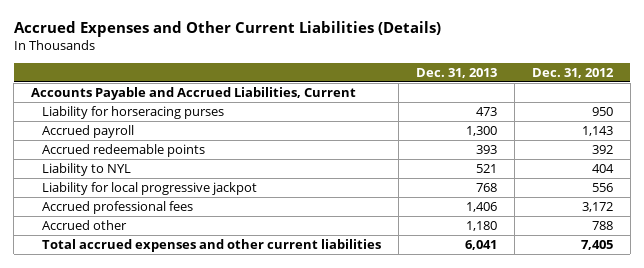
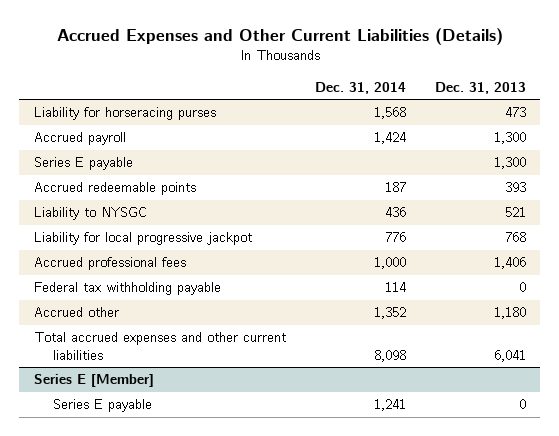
[531,67,614,78] Dec. 31, 2012 -> none
none -> [314,81,406,94] Dec. 31, 2014
[31,86,357,100] Accounts Payable and Accrued Liabilities, Current -> none
none -> [33,157,133,171] Series E payable
[42,162,132,176] Liability to NYL -> [33,207,147,221] Liability to NYSGC
none -> [33,282,221,296] Federal tax withholding payable
none -> [33,374,154,388] Series E [Member]
none -> [52,399,152,413] Series E payable

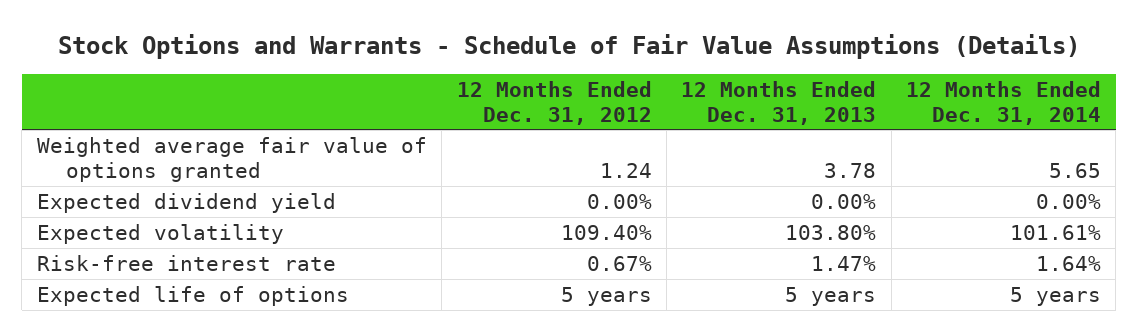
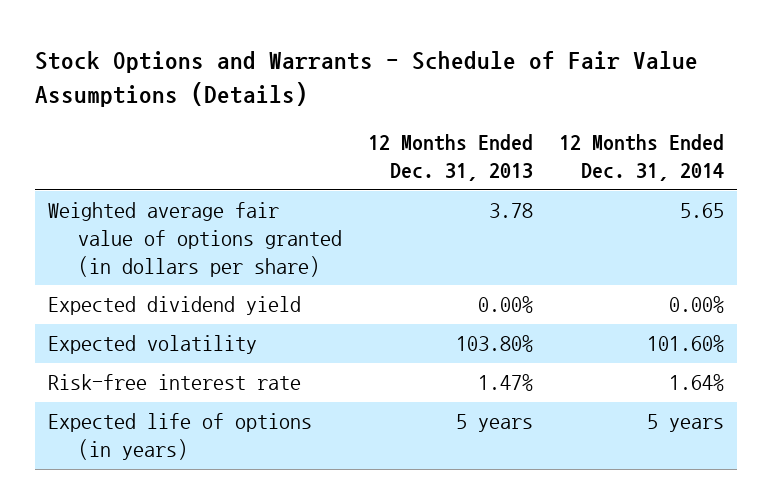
[456,80,652,125] 12 Months Ended Dec. 31, 2012 -> none
[36,136,427,182] Weighted average fair value of options granted -> [47,202,342,277] Weighted average fair value of options granted (in dollars per share)
[1010,224,1102,240] 101.61% -> [647,335,725,353] 101.60%
[36,285,349,306] Expected life of options -> [47,413,312,461] Expected life of options (in years)

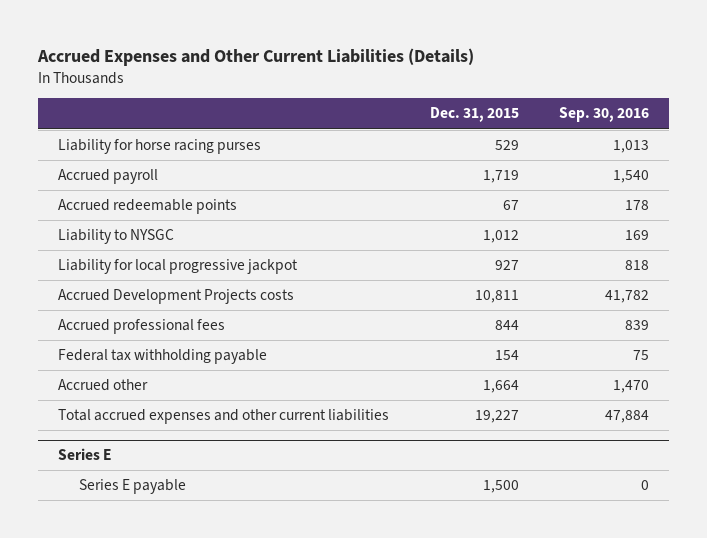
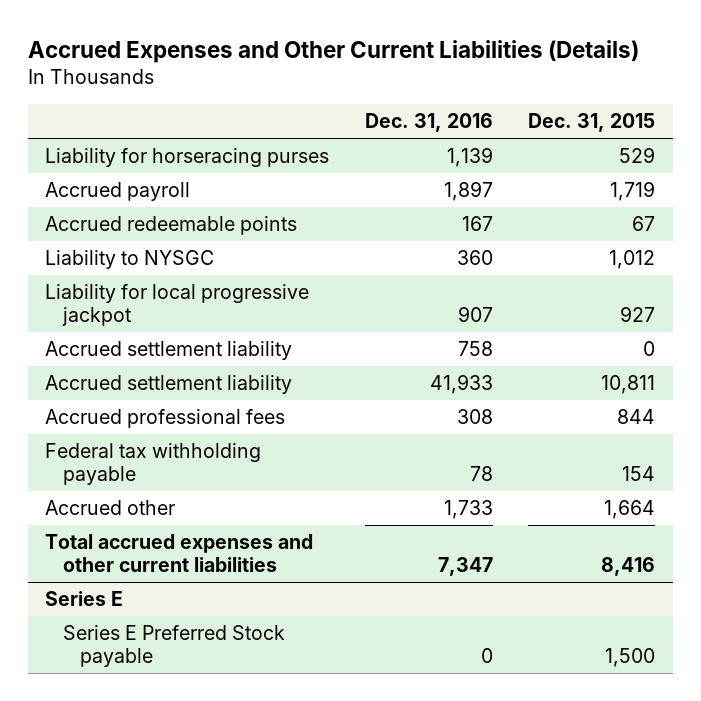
[559,107,650,123] Sep. 30, 2016 -> none
none -> [364,113,493,133] Dec. 31, 2016
[58,139,262,155] Liability for horse racing purses -> [45,148,330,168] Liability for horseracing purses
none -> [45,341,293,361] Accrued settlement liability
[58,289,295,305] Accrued Development Projects costs -> [45,375,293,395] Accrued settlement liability
[474,410,519,424] 19,227 -> [601,556,656,576] 8,416
[79,479,187,495] Series E payable -> [62,625,285,667] Series E Preferred Stock payable

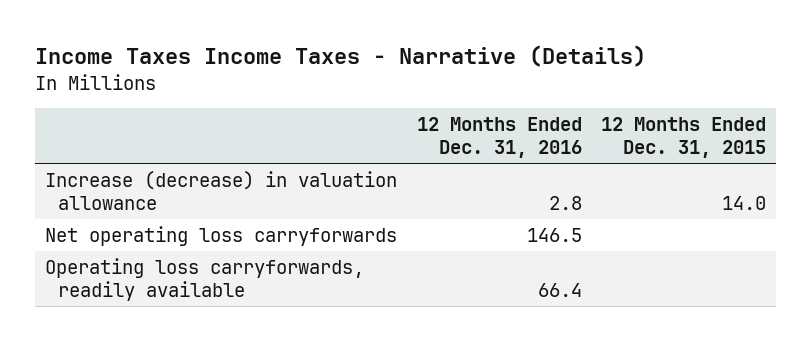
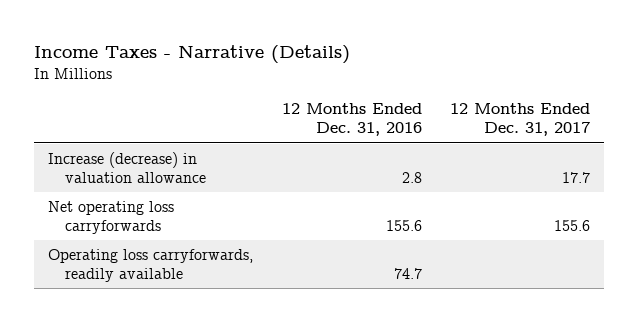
[35,45,647,68] Income Taxes Income Taxes - Narrative (Details) -> [34,45,351,65] Income Taxes - Narrative (Details)
[601,117,767,159] 12 Months Ended Dec. 31, 2015 -> none
none -> [449,103,590,137] 12 Months Ended Dec. 31, 2017
[526,227,582,242] 146.5 -> [385,219,422,231] 155.6
[537,282,582,297] 66.4 -> [393,267,422,279] 74.7

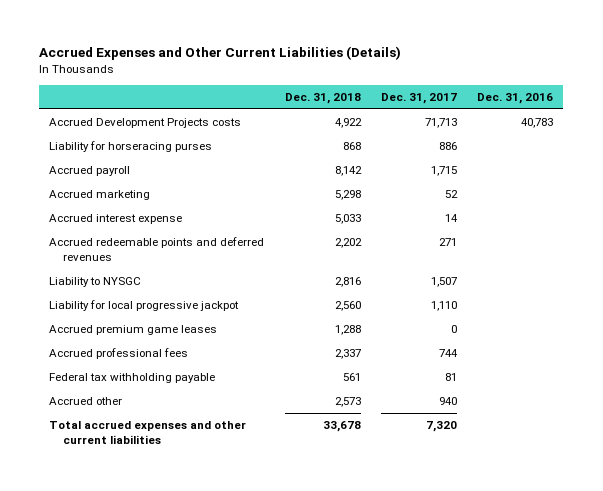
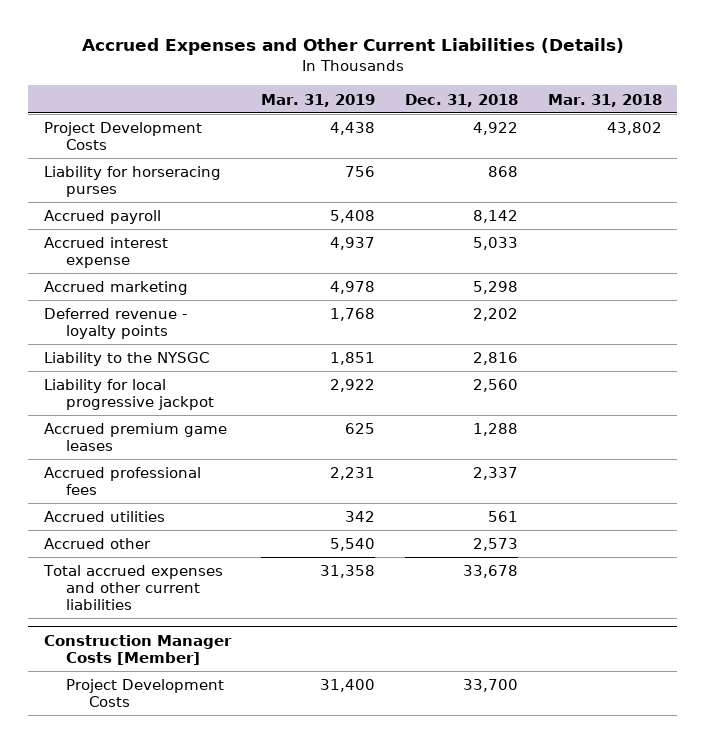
[380,92,457,104] Dec. 31, 2017 -> none
[477,92,554,104] Dec. 31, 2016 -> none
none -> [260,93,375,107] Mar. 31, 2019
none -> [548,93,663,107] Mar. 31, 2018
[49,118,242,129] Accrued Development Projects costs -> [43,122,202,151] Project Development Costs
[49,190,151,201] Accrued marketing -> [43,281,188,296] Accrued marketing
[49,237,265,261] Accrued redeemable points and deferred revenues -> [43,308,187,340] Deferred revenue - loyalty points
[49,277,142,288] Liability to NYSGC -> [43,352,209,367] Liability to the NYSGC
[49,373,216,384] Federal tax withholding payable -> [43,511,165,523] Accrued utilities
none -> [43,634,232,665] Construction Manager Costs [Member]
none -> [66,679,225,708] Project Development Costs

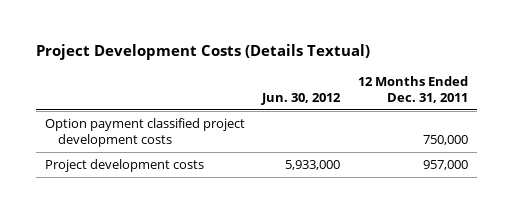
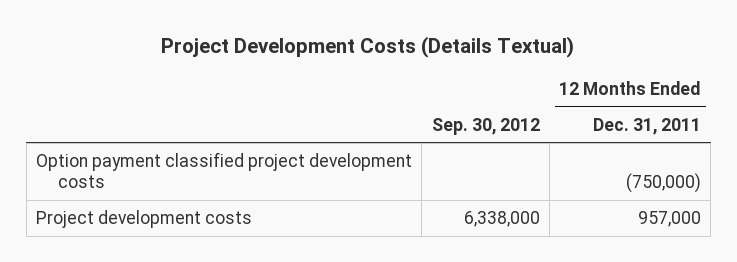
[261,92,342,105] Jun. 30, 2012 -> none
none -> [431,117,540,135] Sep. 30, 2012
[422,135,468,146] 750,000 -> [625,173,701,194] (750,000)

